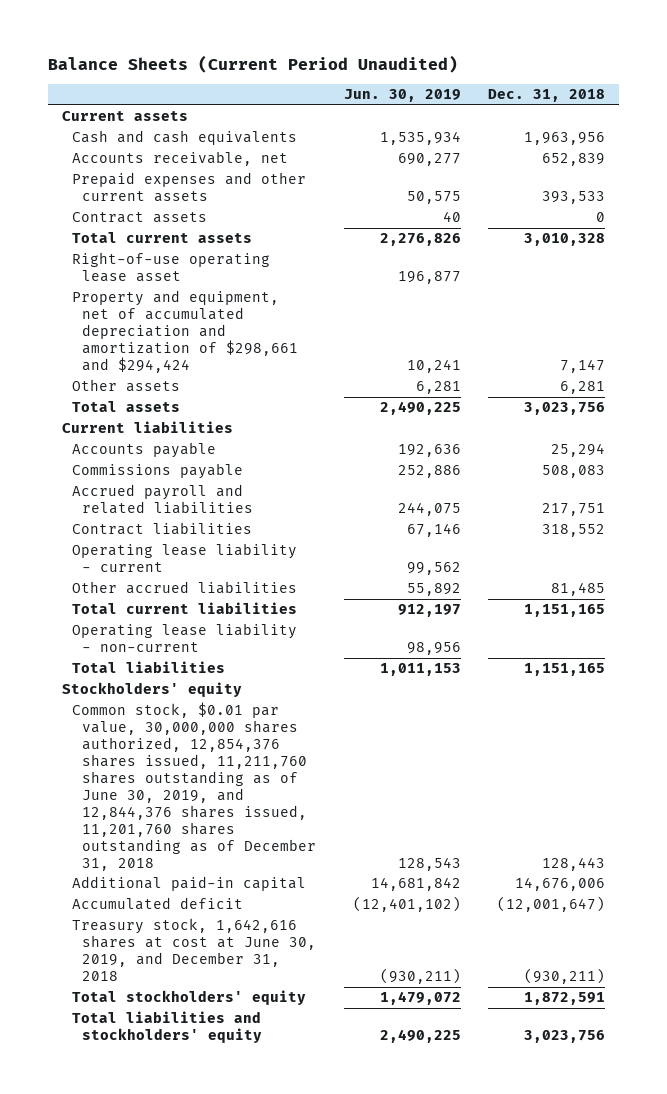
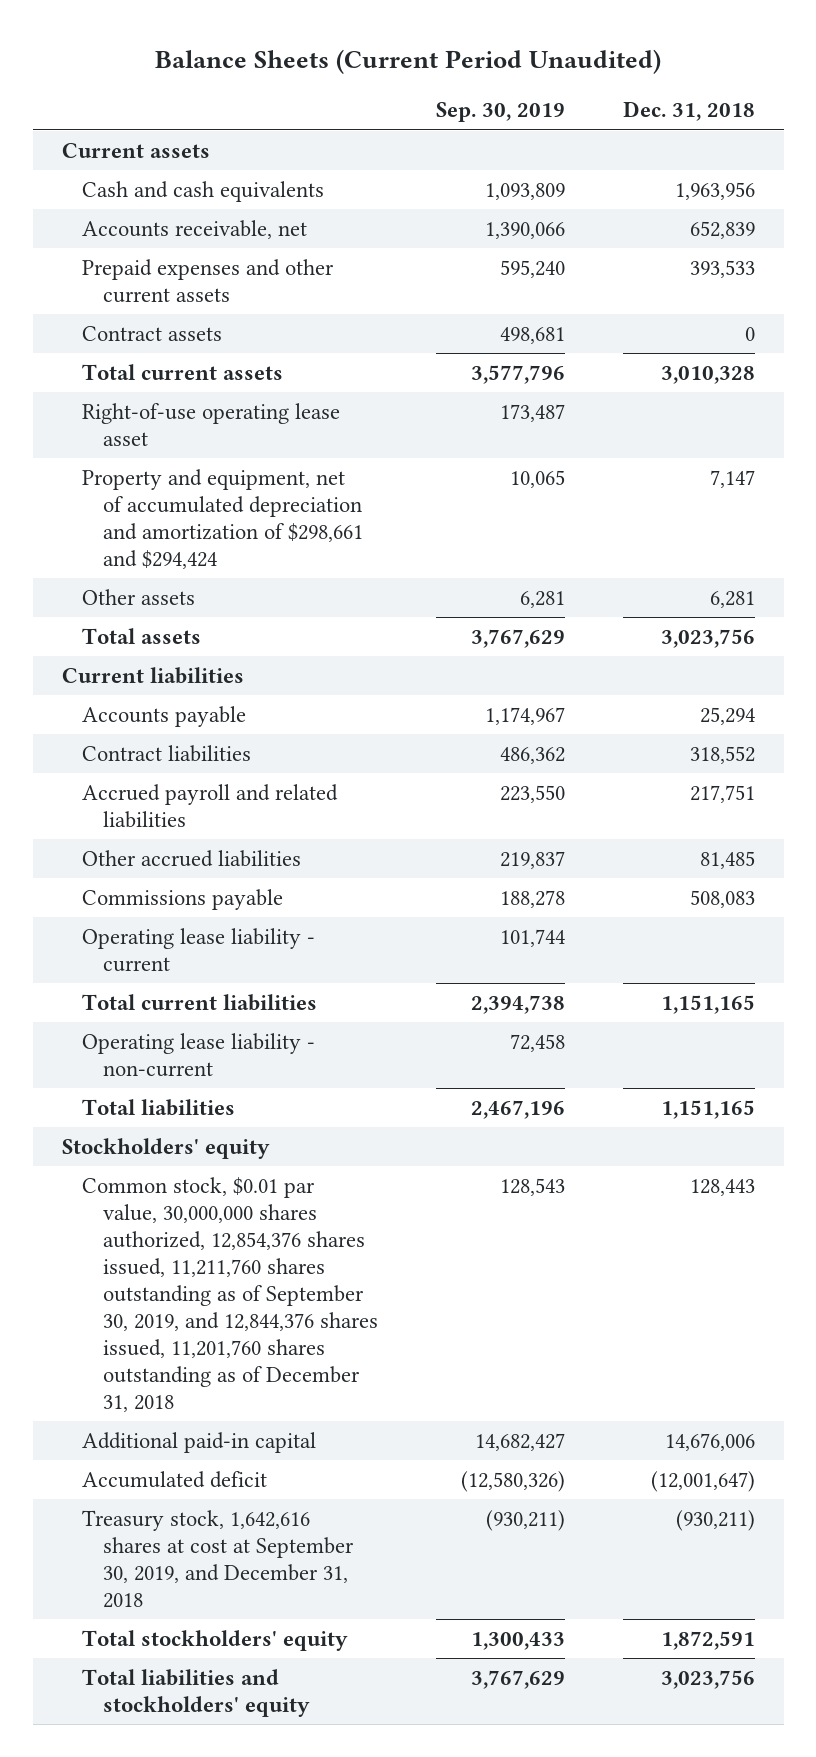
[343,89,461,103] Jun. 30, 2019 -> none
none -> [435,102,565,123] Sep. 30, 2019
[72,484,253,515] Accrued payroll and related liabilities -> [82,783,339,828] Accrued payroll and related liabilities
[72,463,244,480] Commissions payable -> [82,888,284,910] Commissions payable
[72,543,298,573] Operating lease liability - current -> [82,927,316,972] Operating lease liability - current
[72,702,316,872] Common stock, $0.01 par value, 30,000,000 shares authorized, 12,854,376 shares issued, 11,211,760 shares outstanding as of June 30, 2019, and 12,844,376 shares issued, 11,201,760 shares outstanding as of December 31, 2018 -> [82,1176,379,1413] Common stock, $0.01 par value, 30,000,000 shares authorized, 12,854,376 shares issued, 11,211,760 shares outstanding as of September 30, 2019, and 12,844,376 shares issued, 11,201,760 shares outstanding as of December 31, 2018
[72,918,316,982] Treasury stock, 1,642,616 shares at cost at June 30, 2019, and December 31, 2018 -> [82,1509,355,1609] Treasury stock, 1,642,616 shares at cost at September 30, 2019, and December 31, 2018

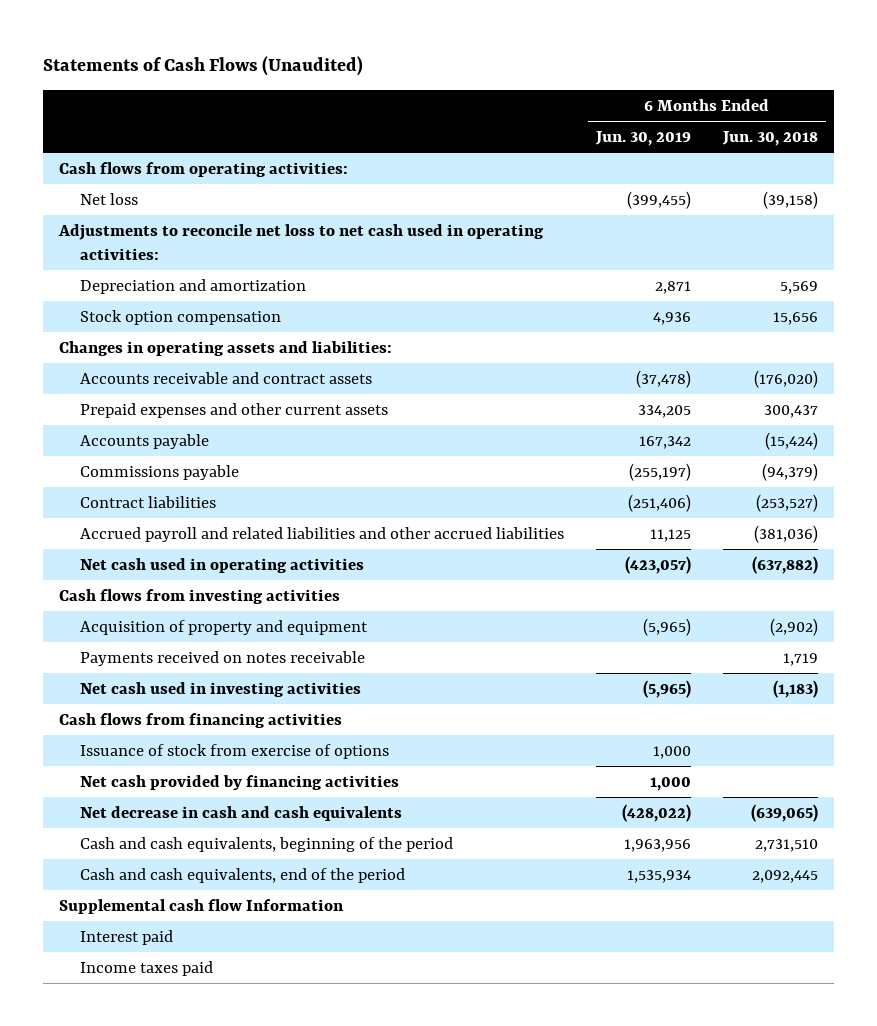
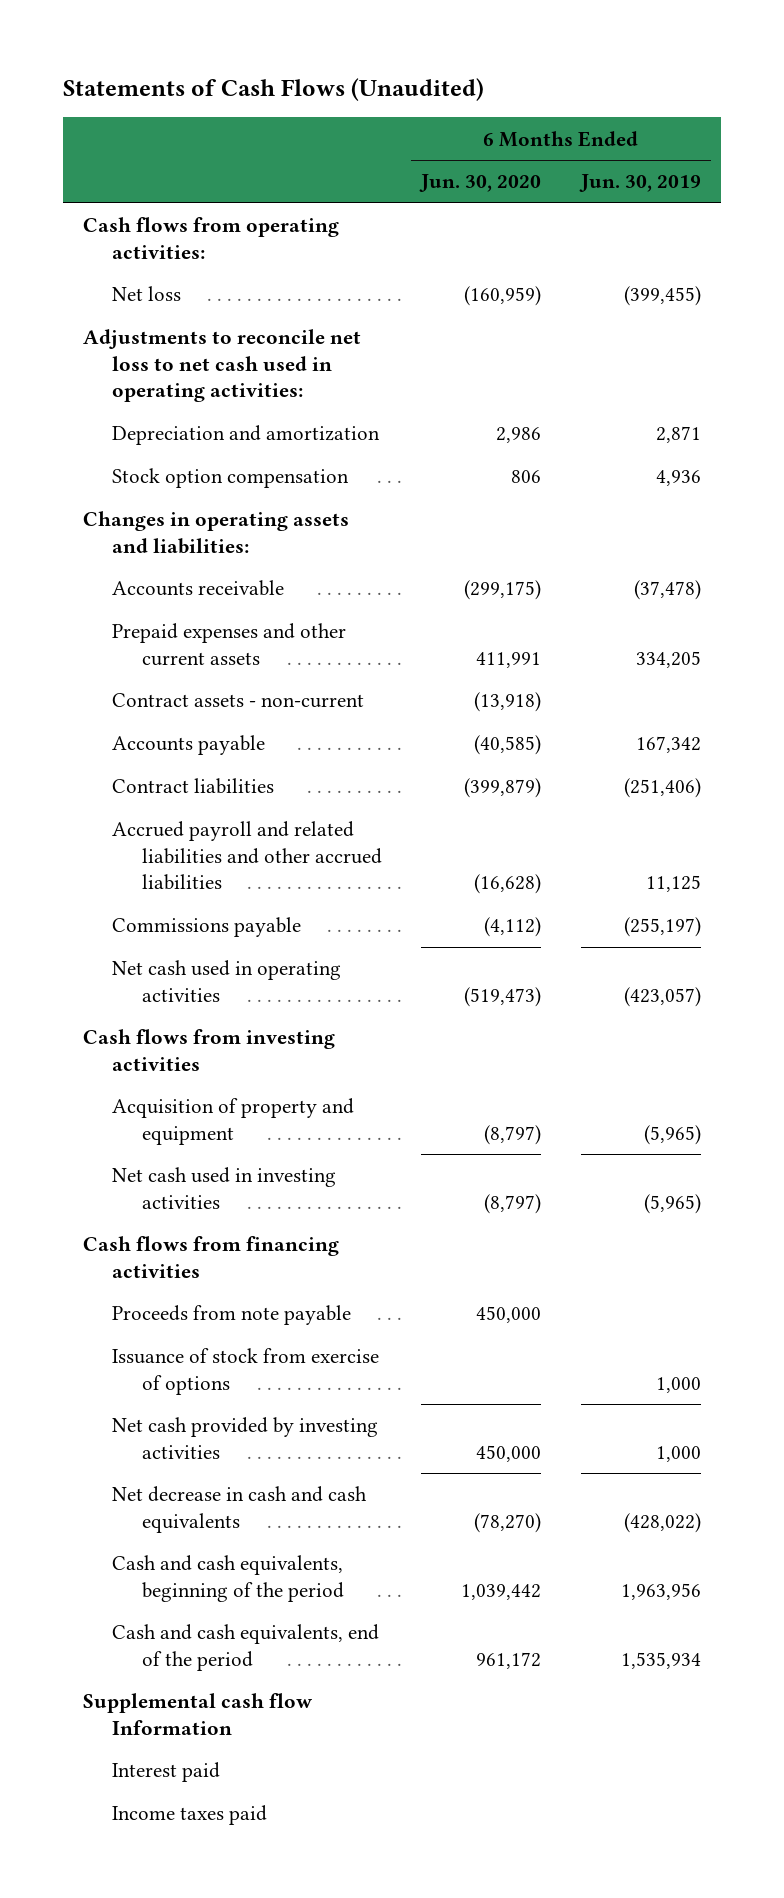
[721,131,818,147] Jun. 30, 2018 -> none
none -> [419,174,542,193] Jun. 30, 2020
[79,371,372,384] Accounts receivable and contract assets -> [112,580,285,597] Accounts receivable
none -> [112,693,365,709] Contract assets - non-current
[79,464,239,480] Commissions payable -> [112,917,302,938] Commissions payable
[79,650,365,666] Payments received on notes receivable -> none
none -> [112,1305,352,1326] Proceeds from note payable
[79,774,399,790] Net cash provided by financing activities -> [112,1417,379,1459] Net cash provided by investing activities

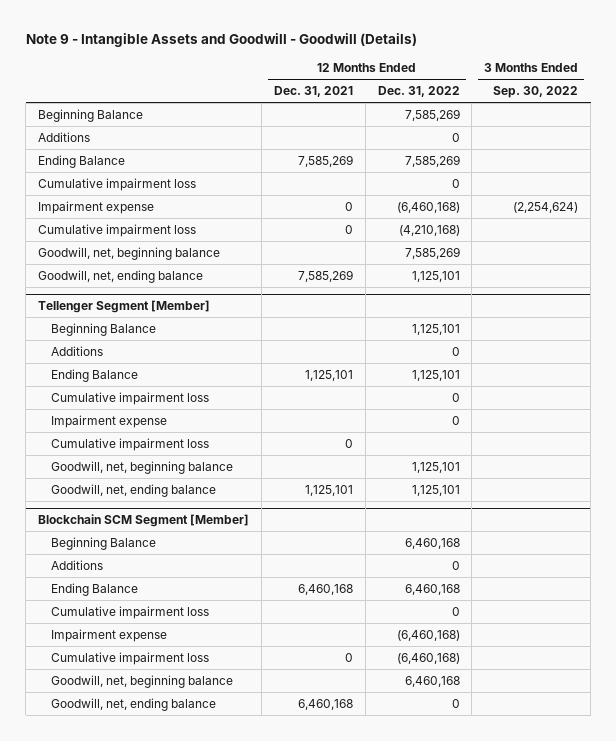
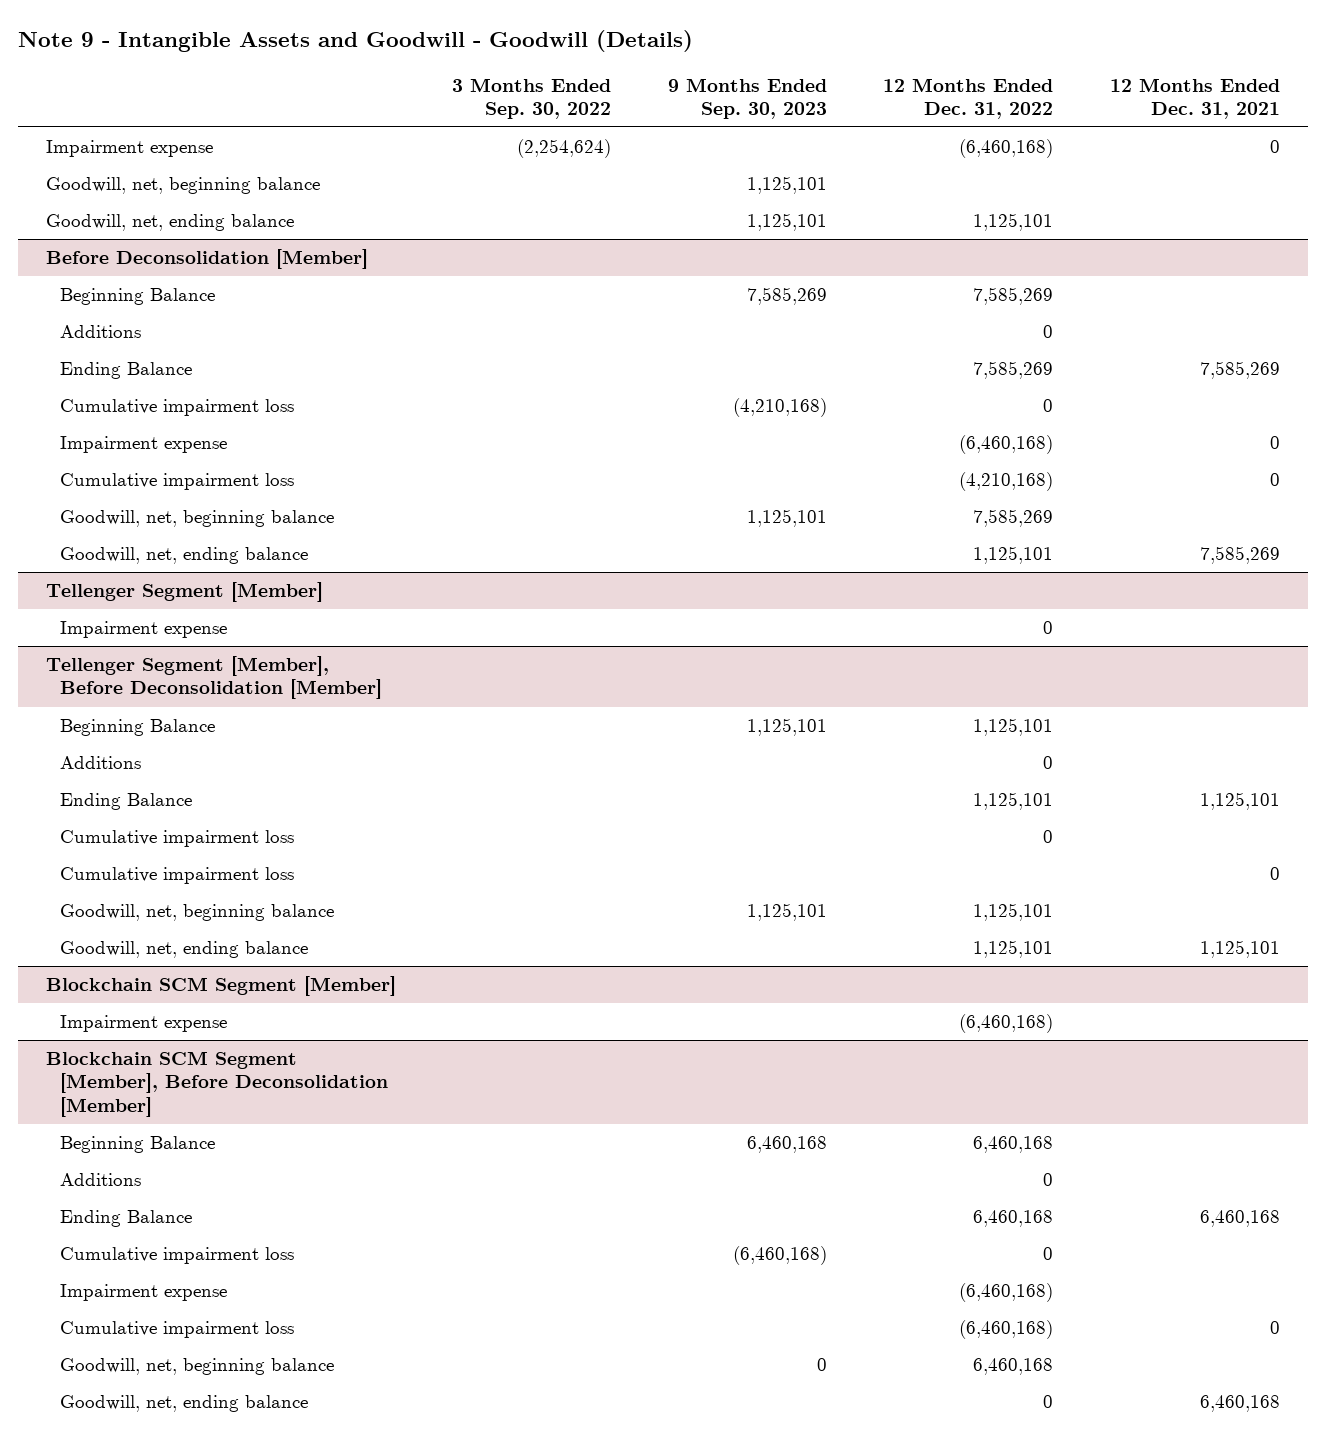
none -> [667,77,827,119] 9 Months Ended Sep. 30, 2023
[38,200,155,214] Impairment expense -> [46,140,214,158] Impairment expense
none -> [46,177,321,195] Goodwill, net, beginning balance
none -> [46,214,295,232] Goodwill, net, ending balance
none -> [46,249,369,270] Before Deconsolidation [Member]
none -> [59,436,227,454] Impairment expense
[51,414,168,428] Impairment expense -> [59,621,227,639] Impairment expense
none -> [46,656,382,700] Tellenger Segment [Member], Before Deconsolidation [Member]
none -> [59,1015,227,1033] Impairment expense
none -> [46,1051,388,1117] Blockchain SCM Segment [Member], Before Deconsolidation [Member]

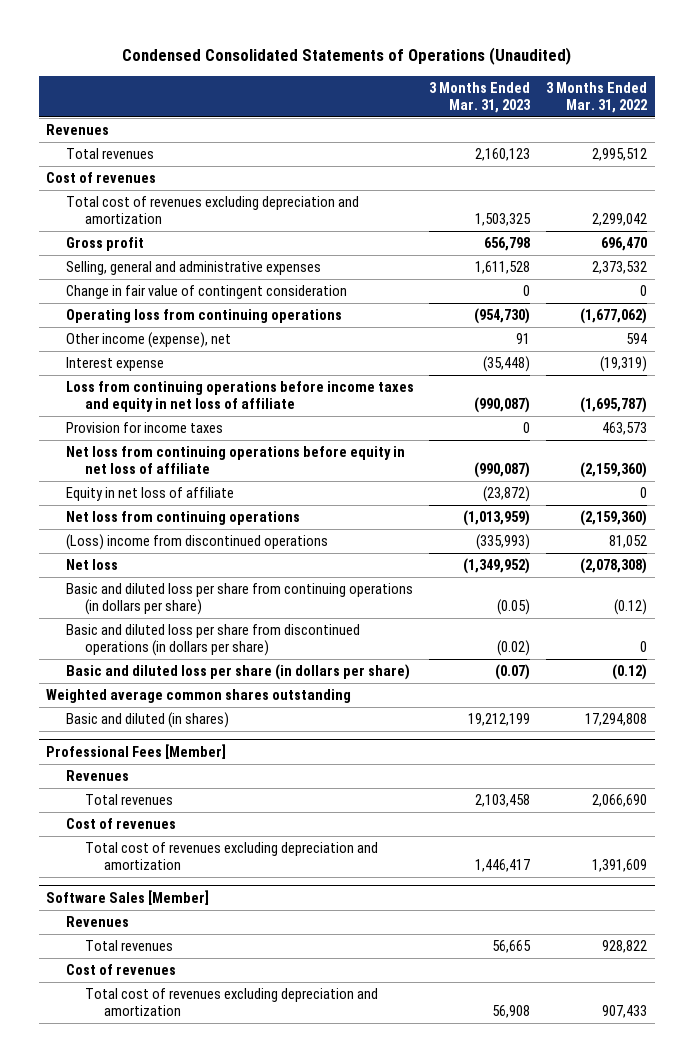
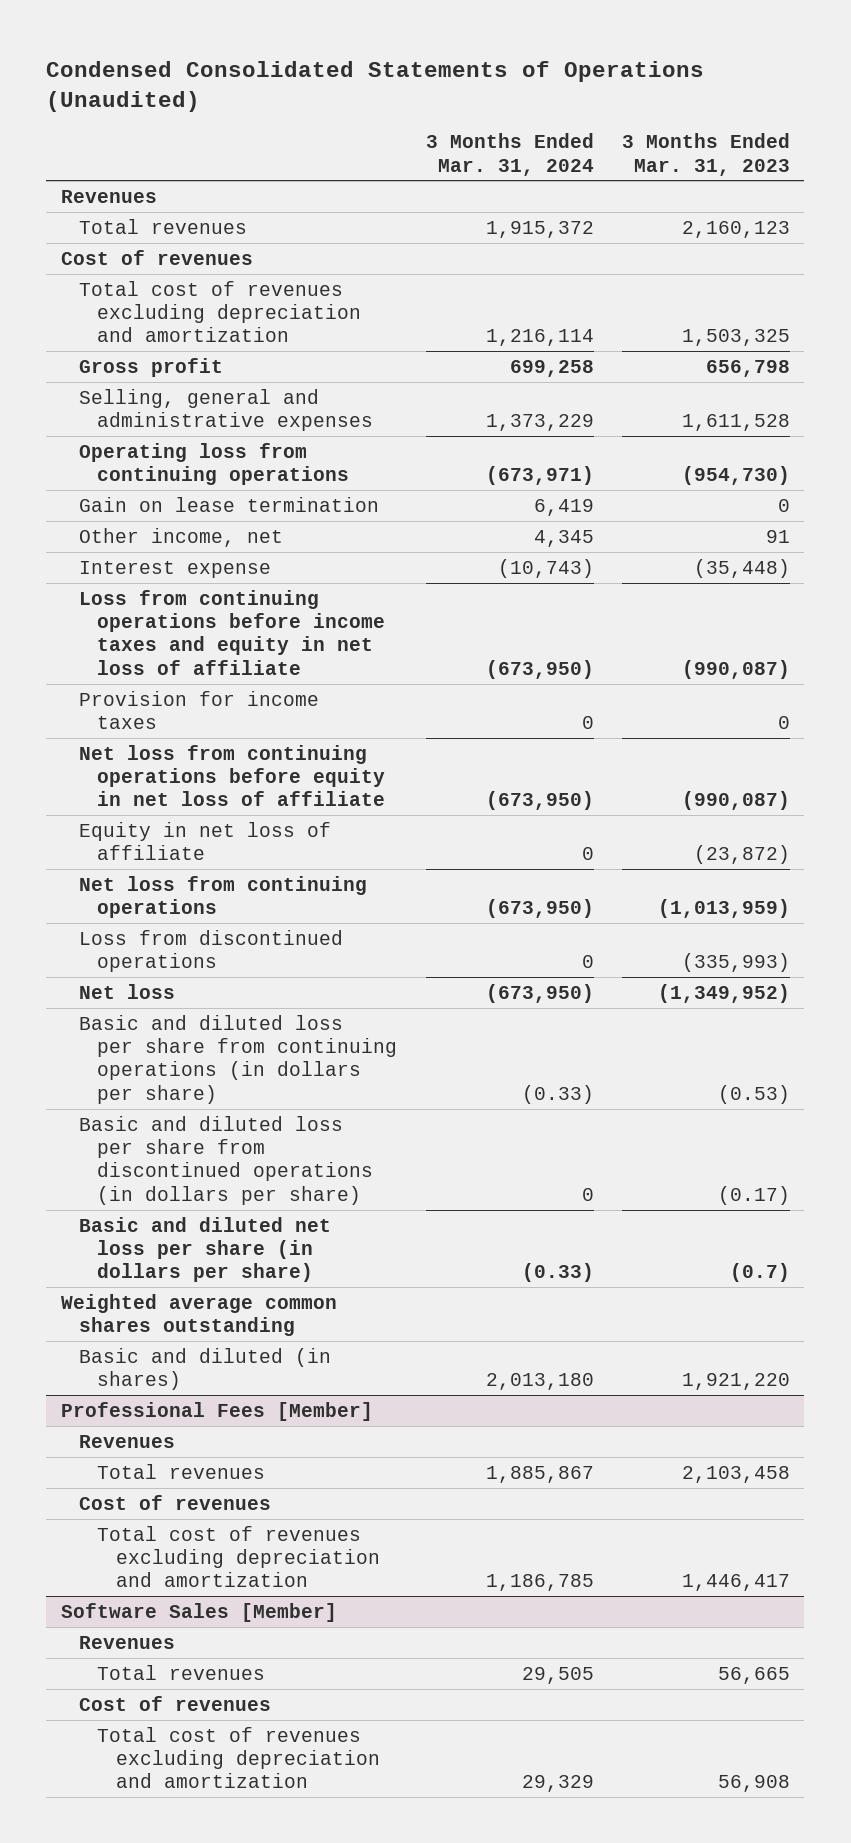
[545,81,647,114] 3 Months Ended Mar. 31, 2022 -> none
none -> [425,133,594,176] 3 Months Ended Mar. 31, 2024
[65,285,347,300] Change in fair value of contingent consideration -> none
none -> [79,496,380,512] Gain on lease termination
[65,332,231,349] Other income (expense), net -> [79,527,284,547] Other income, net
[65,534,328,551] (Loss) income from discontinued operations -> [79,929,344,973] Loss from discontinued operations
[497,599,531,616] (0.05) -> [718,1084,791,1104] (0.53)
[497,640,531,657] (0.02) -> [718,1185,791,1205] (0.17)
[65,664,410,681] Basic and diluted loss per share (in dollars per share) -> [79,1216,332,1283] Basic and diluted net loss per share (in dollars per share)
[495,664,531,681] (0.07) -> [730,1263,791,1283] (0.7)
[468,713,531,727] 19,212,199 -> [682,1373,791,1391] 1,921,220

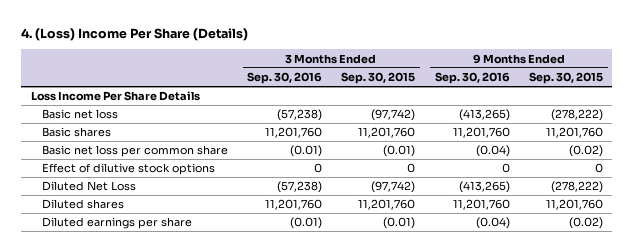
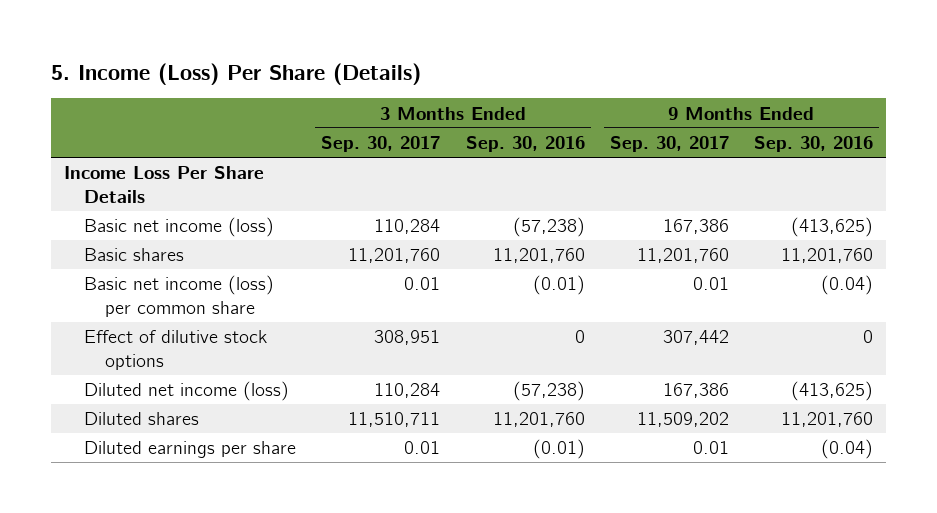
[21,28,249,42] 4. (Loss) Income Per Share (Details) -> [50,62,421,85] 5. Income (Loss) Per Share (Details)
[341,71,416,84] Sep. 30, 2015 -> none
[528,71,603,84] Sep. 30, 2015 -> none
none -> [321,136,441,153] Sep. 30, 2017
none -> [609,136,729,153] Sep. 30, 2017
[30,91,200,102] Loss Income Per Share Details -> [63,166,264,203] Income Loss Per Share Details
[42,109,119,120] Basic net loss -> [84,217,275,238] Basic net income (loss)
[458,109,510,122] (413,265) -> [791,217,874,238] (413,625)
[42,145,229,158] Basic net loss per common share -> [84,275,275,317] Basic net income (loss) per common share
[42,181,137,192] Diluted Net Loss -> [84,381,290,402] Diluted net income (loss)
[458,181,510,194] (413,265) -> [791,381,874,402] (413,625)

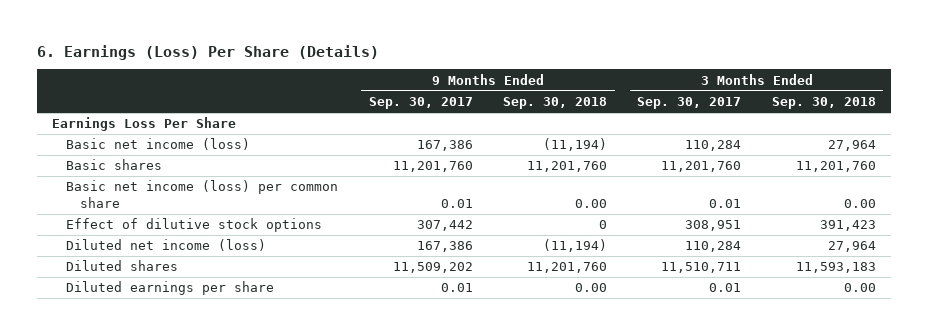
[50,62,421,85] 5. Income (Loss) Per Share (Details) -> [37,44,380,60] 6. Earnings (Loss) Per Share (Details)
[465,136,585,153] Sep. 30, 2016 -> none
[754,136,874,153] Sep. 30, 2016 -> none
none -> [502,97,607,110] Sep. 30, 2018
none -> [771,97,876,110] Sep. 30, 2018
[63,166,264,203] Income Loss Per Share Details -> [52,117,237,132] Earnings Loss Per Share

